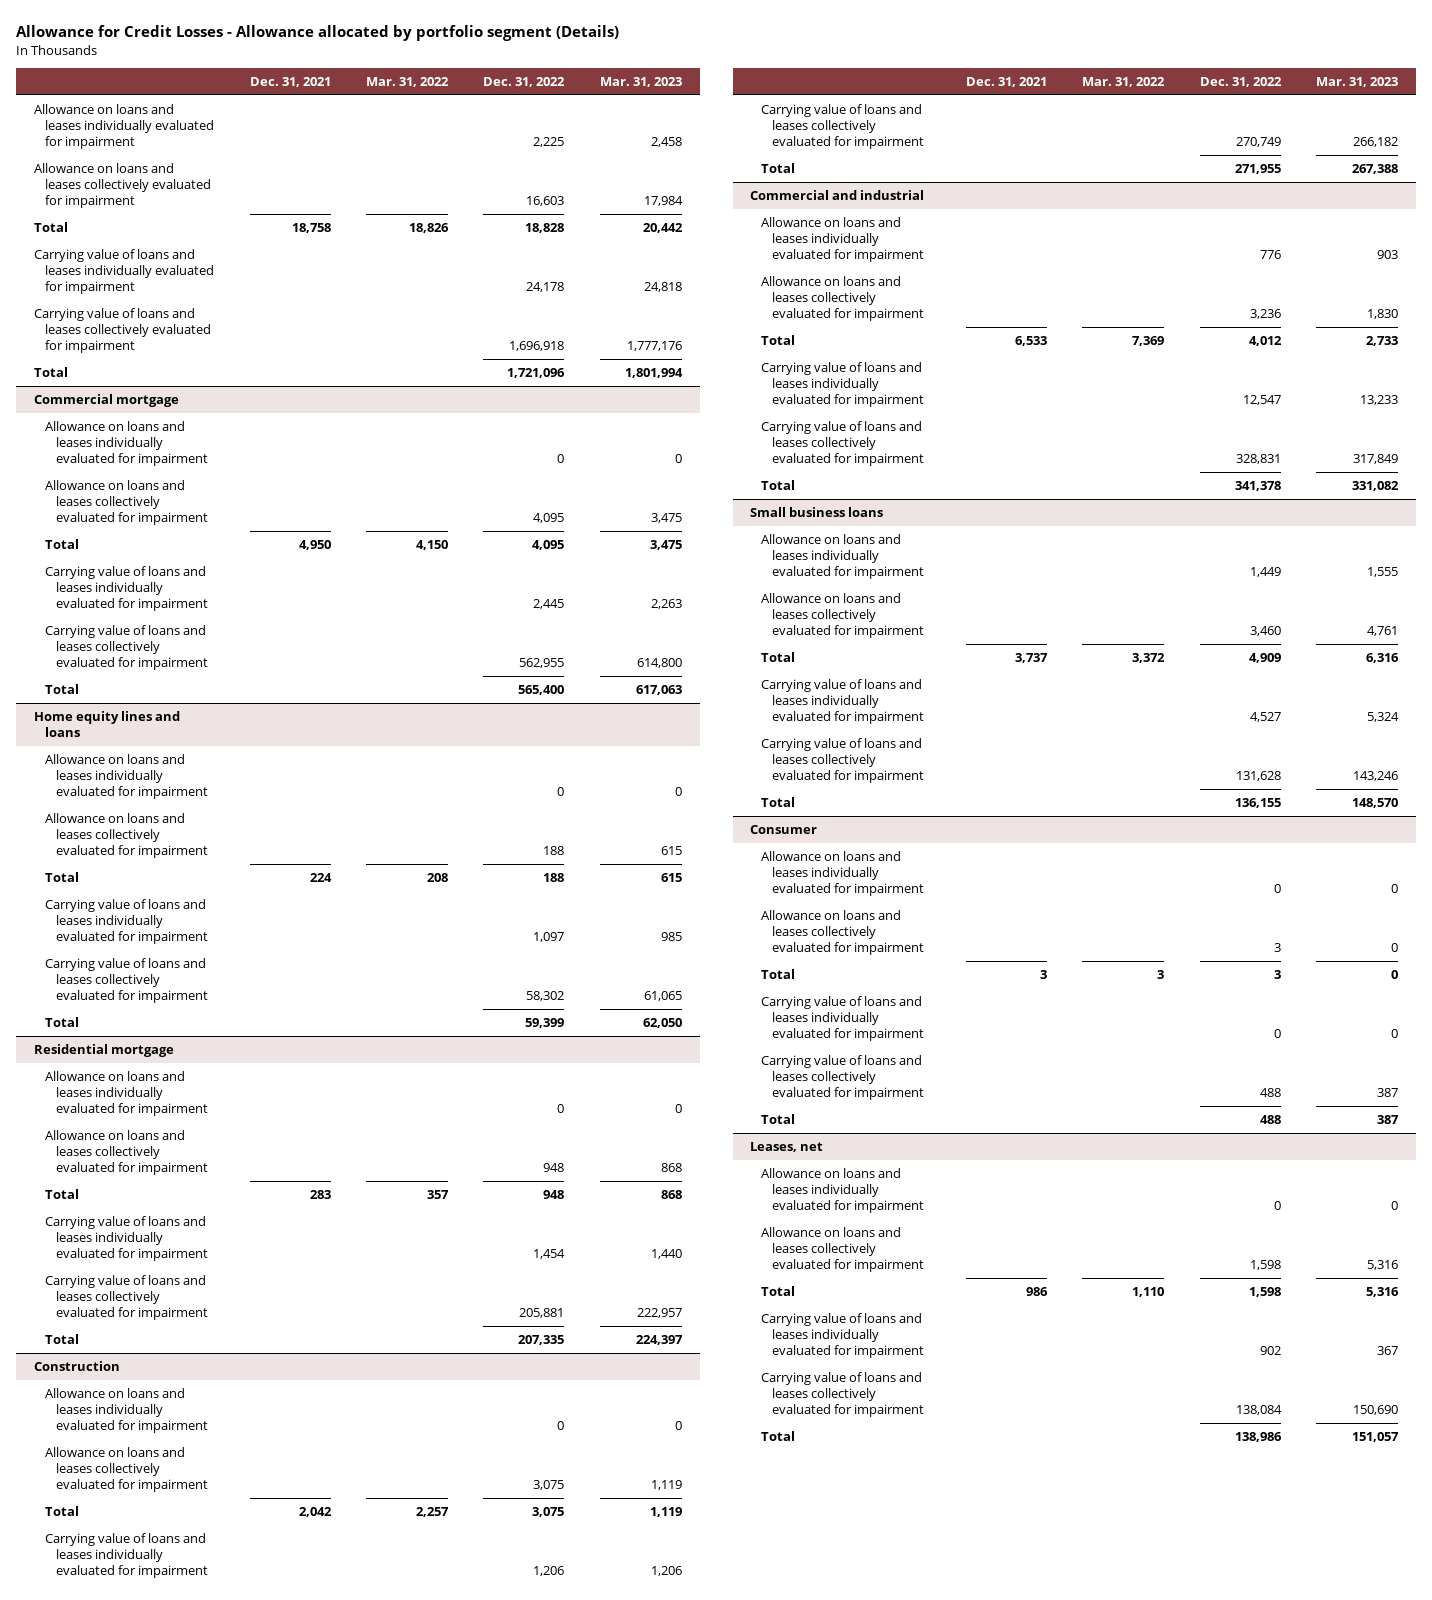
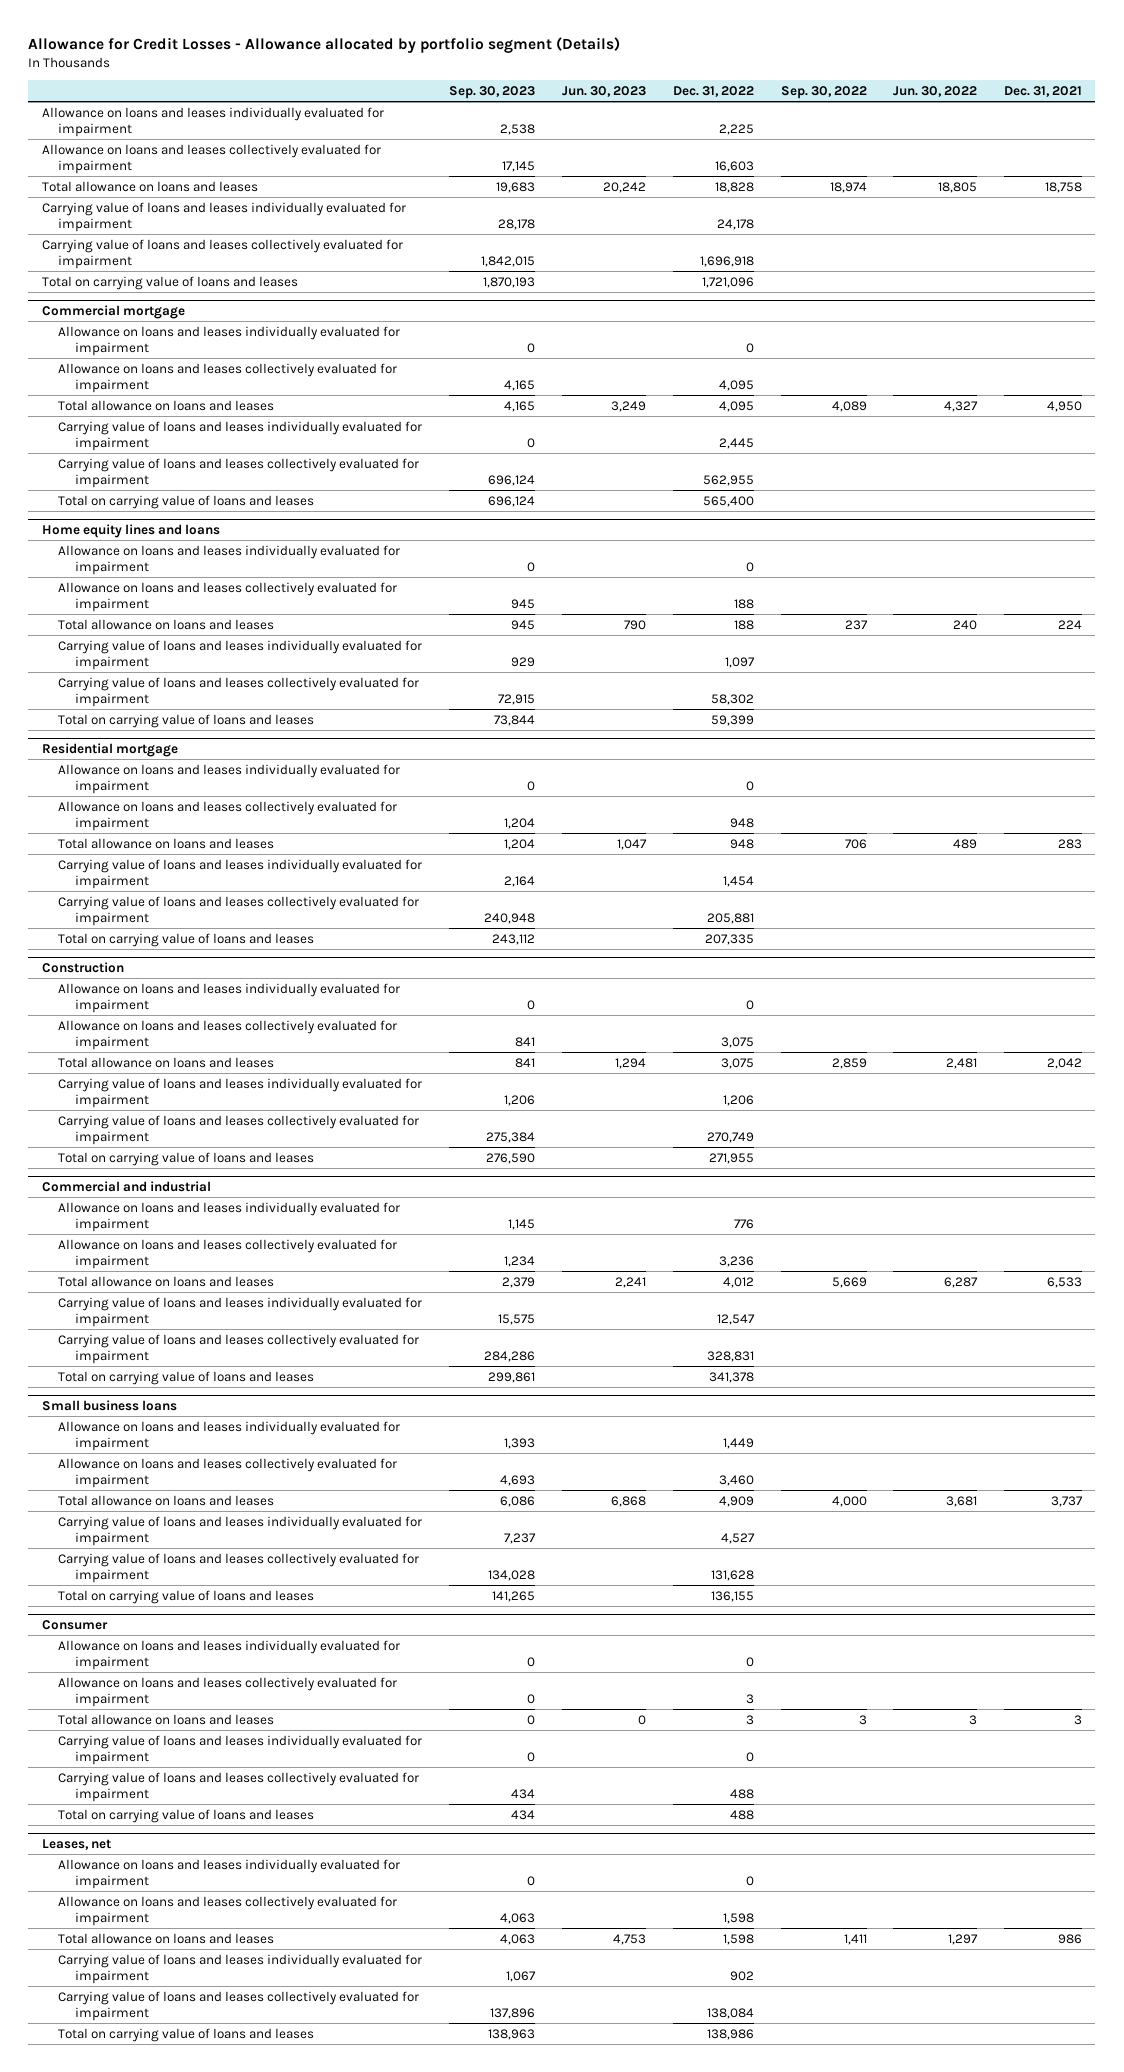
[366,77,450,88] Mar. 31, 2022 -> none
[599,77,682,88] Mar. 31, 2023 -> none
none -> [449,86,536,100] Sep. 30, 2023
none -> [561,86,646,98] Jun. 30, 2023
none -> [780,86,867,100] Sep. 30, 2022
none -> [893,86,978,98] Jun. 30, 2022
[34,221,69,232] Total -> [41,180,258,192] Total allowance on loans and leases
[34,366,69,377] Total -> [41,275,298,290] Total on carrying value of loans and leases
[45,538,80,549] Total -> [58,399,275,411] Total allowance on loans and leases
[45,683,80,694] Total -> [58,494,315,509] Total on carrying value of loans and leases
[45,871,80,882] Total -> [58,618,275,630] Total allowance on loans and leases
[45,1016,80,1027] Total -> [58,713,315,728] Total on carrying value of loans and leases
[45,1188,80,1199] Total -> [58,837,275,849] Total allowance on loans and leases
[45,1333,80,1344] Total -> [58,932,315,947] Total on carrying value of loans and leases
[45,1505,80,1516] Total -> [58,1056,275,1068] Total allowance on loans and leases
[761,162,796,173] Total -> [58,1151,315,1166] Total on carrying value of loans and leases
[761,334,796,345] Total -> [58,1275,275,1287] Total allowance on loans and leases
[761,479,796,490] Total -> [58,1370,315,1385] Total on carrying value of loans and leases
[761,651,796,662] Total -> [58,1494,275,1506] Total allowance on loans and leases
[761,796,796,807] Total -> [58,1589,315,1604] Total on carrying value of loans and leases
[761,968,796,979] Total -> [58,1713,275,1725] Total allowance on loans and leases
[761,1113,796,1124] Total -> [58,1808,315,1823] Total on carrying value of loans and leases
[761,1285,796,1296] Total -> [58,1932,275,1944] Total allowance on loans and leases
[761,1430,796,1441] Total -> [58,2027,315,2042] Total on carrying value of loans and leases

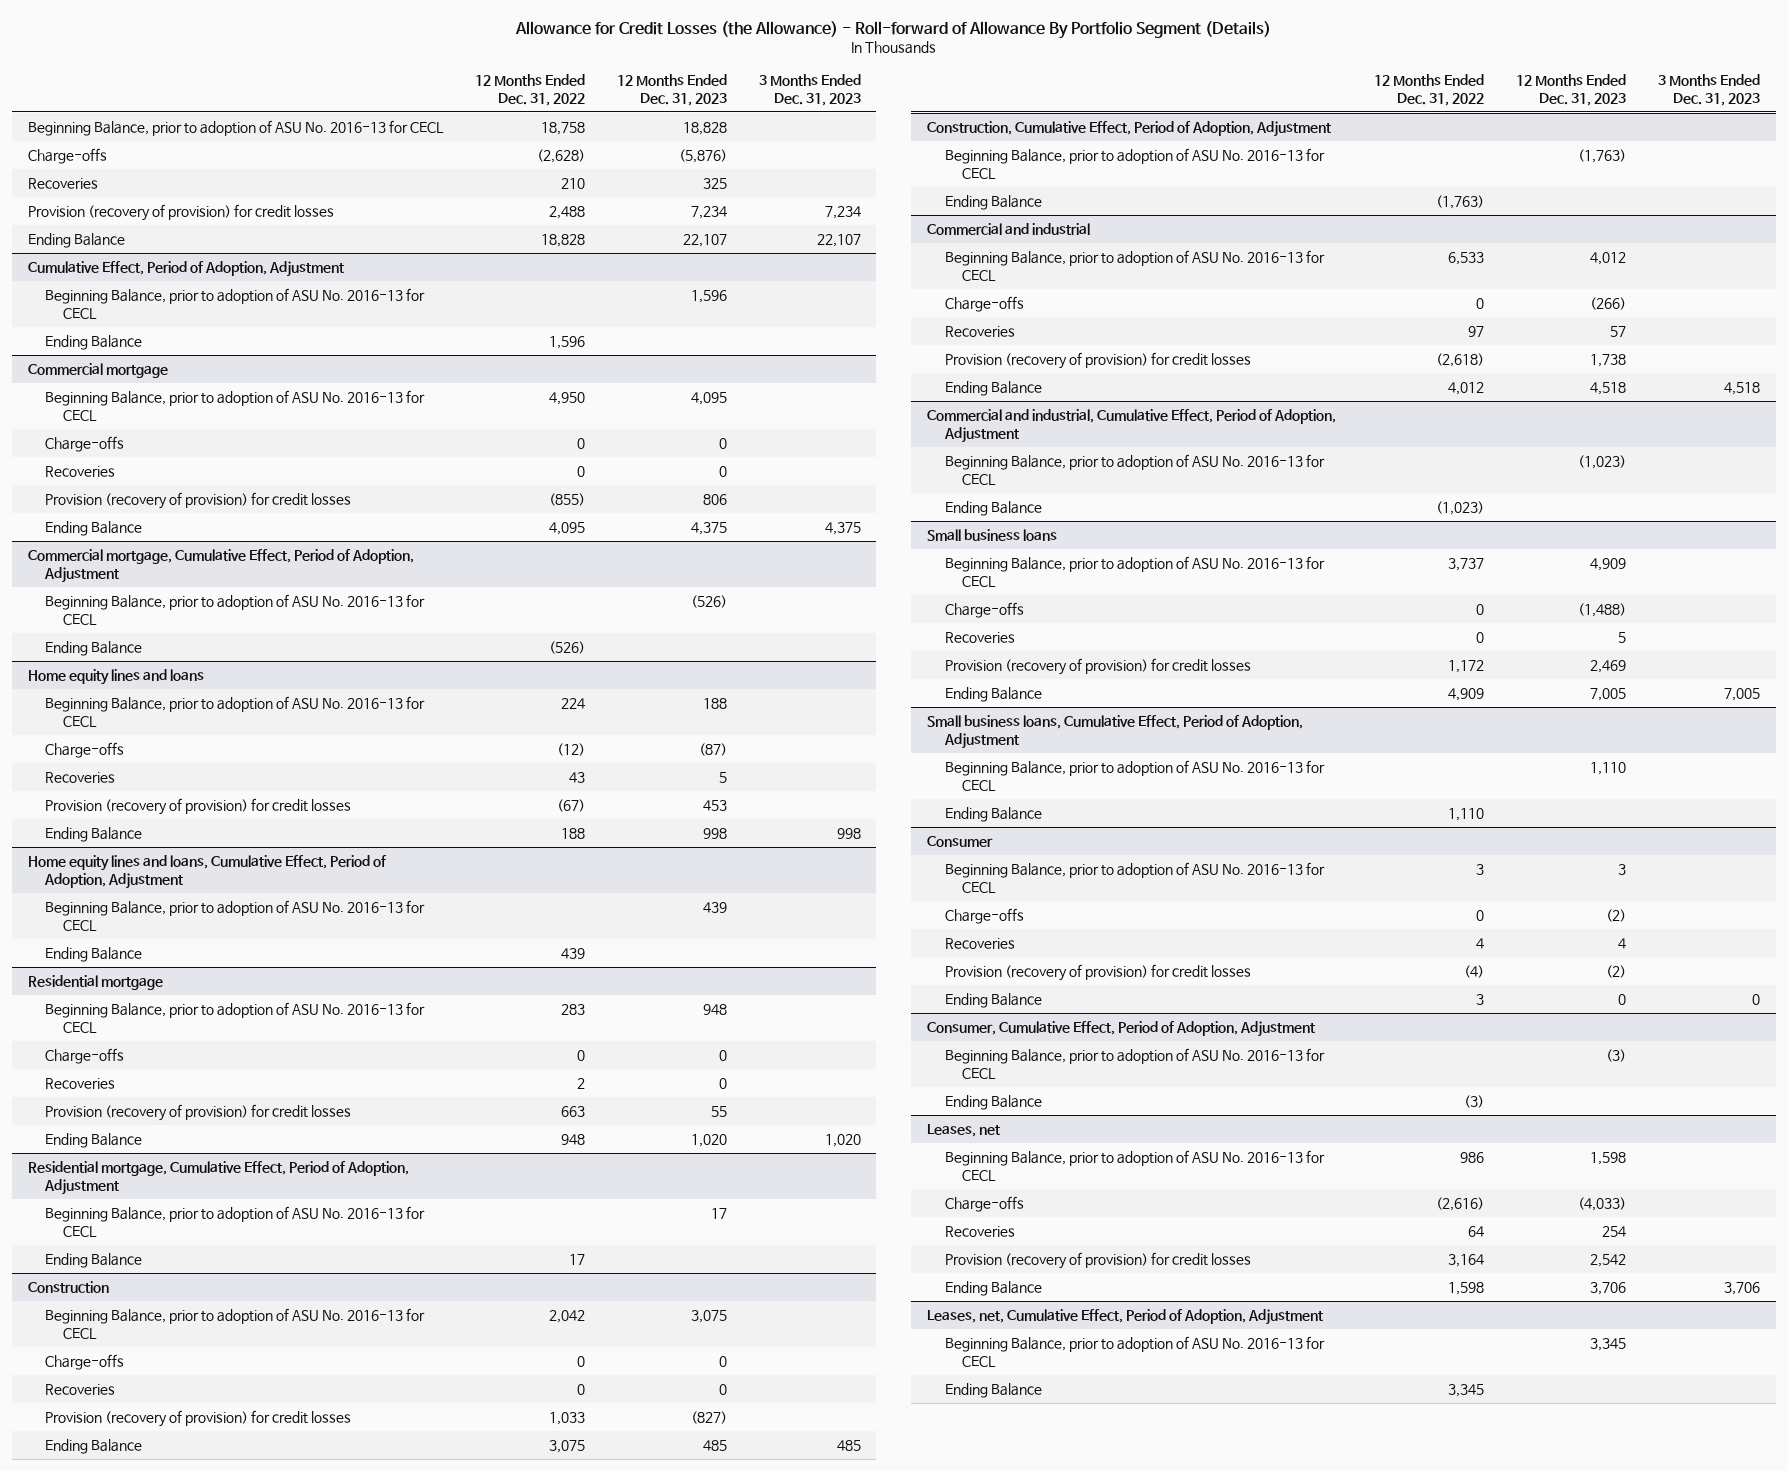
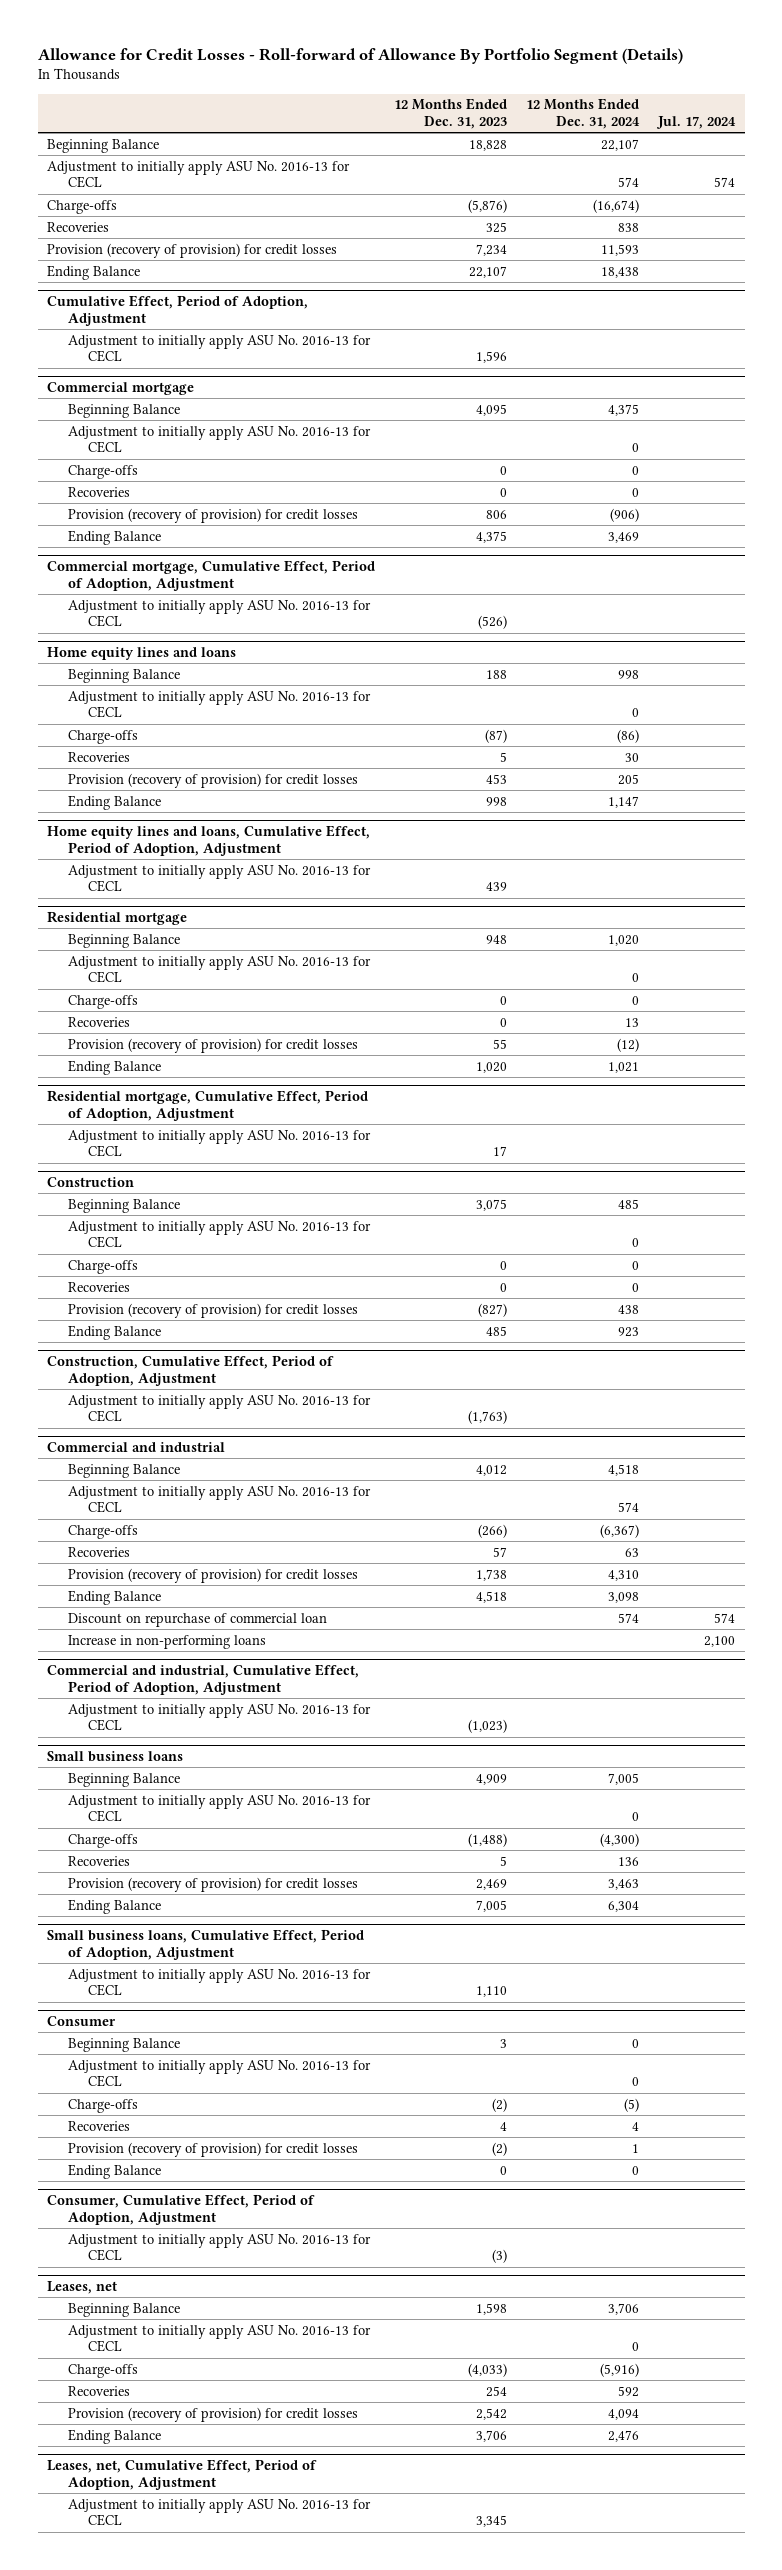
[514,20,1271,39] Allowance for Credit Losses (the Allowance) - Roll-forward of Allowance By Portfolio Segment (Details) -> [37,47,683,64] Allowance for Credit Losses - Roll-forward of Allowance By Portfolio Segment (Details)
[474,74,585,107] 12 Months Ended Dec. 31, 2022 -> none
[758,74,861,107] 3 Months Ended Dec. 31, 2023 -> none
none -> [526,98,641,129] 12 Months Ended Dec. 31, 2024
none -> [656,115,737,129] Jul. 17, 2024
[27,119,444,136] Beginning Balance, prior to adoption of ASU No. 2016-13 for CECL -> [47,138,160,153] Beginning Balance
none -> [47,160,351,189] Adjustment to initially apply ASU No. 2016-13 for CECL
[45,334,143,350] Ending Balance -> none
[45,287,426,319] Beginning Balance, prior to adoption of ASU No. 2016-13 for CECL -> [67,334,371,363] Adjustment to initially apply ASU No. 2016-13 for CECL
[45,389,426,421] Beginning Balance, prior to adoption of ASU No. 2016-13 for CECL -> [67,403,180,418] Beginning Balance
none -> [67,425,371,454] Adjustment to initially apply ASU No. 2016-13 for CECL
[45,640,143,656] Ending Balance -> none
[45,593,426,625] Beginning Balance, prior to adoption of ASU No. 2016-13 for CECL -> [67,599,371,628] Adjustment to initially apply ASU No. 2016-13 for CECL
[45,695,426,727] Beginning Balance, prior to adoption of ASU No. 2016-13 for CECL -> [67,668,180,683] Beginning Balance
none -> [67,690,371,719] Adjustment to initially apply ASU No. 2016-13 for CECL
[45,946,143,962] Ending Balance -> none
[45,899,426,931] Beginning Balance, prior to adoption of ASU No. 2016-13 for CECL -> [67,864,371,893] Adjustment to initially apply ASU No. 2016-13 for CECL
[45,1001,426,1033] Beginning Balance, prior to adoption of ASU No. 2016-13 for CECL -> [67,933,180,948] Beginning Balance
none -> [67,955,371,984] Adjustment to initially apply ASU No. 2016-13 for CECL
[45,1205,426,1237] Beginning Balance, prior to adoption of ASU No. 2016-13 for CECL -> none
[45,1252,143,1268] Ending Balance -> none
none -> [67,1129,371,1158] Adjustment to initially apply ASU No. 2016-13 for CECL
[45,1307,426,1339] Beginning Balance, prior to adoption of ASU No. 2016-13 for CECL -> [67,1198,180,1213] Beginning Balance
none -> [67,1220,371,1249] Adjustment to initially apply ASU No. 2016-13 for CECL
[944,194,1042,210] Ending Balance -> none
[944,147,1325,179] Beginning Balance, prior to adoption of ASU No. 2016-13 for CECL -> [67,1394,371,1423] Adjustment to initially apply ASU No. 2016-13 for CECL
[944,249,1325,281] Beginning Balance, prior to adoption of ASU No. 2016-13 for CECL -> [67,1463,180,1478] Beginning Balance
none -> [67,1485,371,1514] Adjustment to initially apply ASU No. 2016-13 for CECL
none -> [67,1612,327,1627] Discount on repurchase of commercial loan
none -> [67,1634,266,1649] Increase in non-performing loans
[944,500,1042,516] Ending Balance -> none
[944,453,1325,485] Beginning Balance, prior to adoption of ASU No. 2016-13 for CECL -> [67,1703,371,1732] Adjustment to initially apply ASU No. 2016-13 for CECL
[944,555,1325,587] Beginning Balance, prior to adoption of ASU No. 2016-13 for CECL -> [67,1772,180,1787] Beginning Balance
none -> [67,1794,371,1823] Adjustment to initially apply ASU No. 2016-13 for CECL
[944,806,1042,822] Ending Balance -> none
[944,759,1325,791] Beginning Balance, prior to adoption of ASU No. 2016-13 for CECL -> [67,1968,371,1997] Adjustment to initially apply ASU No. 2016-13 for CECL
[944,861,1325,893] Beginning Balance, prior to adoption of ASU No. 2016-13 for CECL -> [67,2037,180,2052] Beginning Balance
none -> [67,2059,371,2088] Adjustment to initially apply ASU No. 2016-13 for CECL
[944,1047,1325,1079] Beginning Balance, prior to adoption of ASU No. 2016-13 for CECL -> none
[944,1094,1042,1110] Ending Balance -> none
none -> [67,2233,371,2262] Adjustment to initially apply ASU No. 2016-13 for CECL
[944,1149,1325,1181] Beginning Balance, prior to adoption of ASU No. 2016-13 for CECL -> [67,2302,180,2317] Beginning Balance
none -> [67,2324,371,2353] Adjustment to initially apply ASU No. 2016-13 for CECL
[944,1382,1042,1398] Ending Balance -> none
[944,1335,1325,1367] Beginning Balance, prior to adoption of ASU No. 2016-13 for CECL -> [67,2498,371,2527] Adjustment to initially apply ASU No. 2016-13 for CECL

